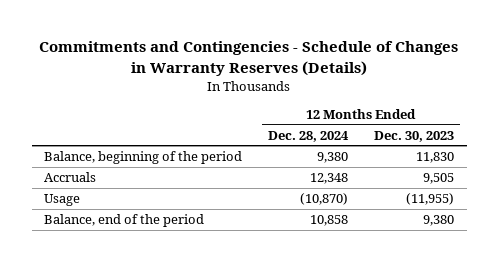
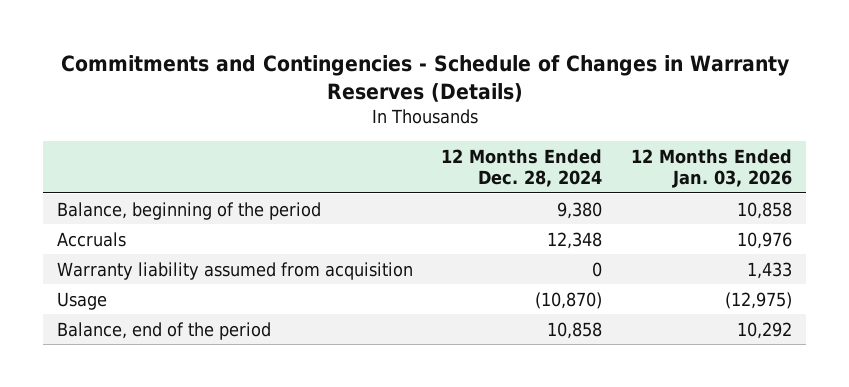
[374,130,455,142] Dec. 30, 2023 -> none
none -> [630,148,792,188] 12 Months Ended Jan. 03, 2026
none -> [57,261,414,280] Warranty liability assumed from acquisition

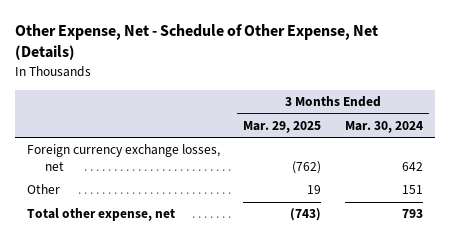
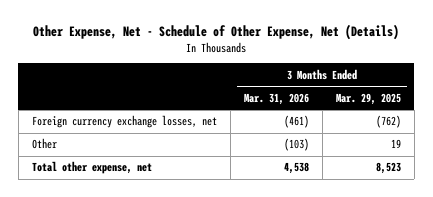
[344,120,423,133] Mar. 30, 2024 -> none
none -> [243,92,309,105] Mar. 31, 2026
[290,208,322,222] (743) -> [375,162,401,175] 8,523

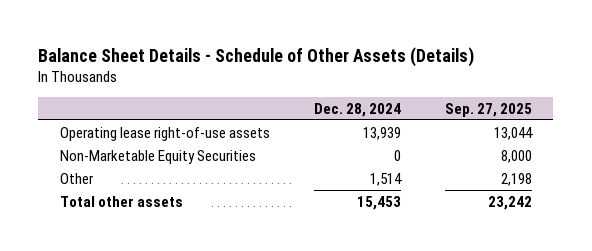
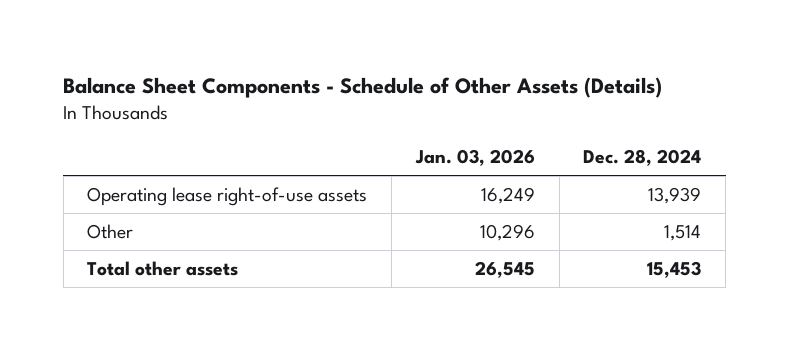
[38,46,475,67] Balance Sheet Details - Schedule of Other Assets (Details) -> [63,77,663,99] Balance Sheet Components - Schedule of Other Assets (Details)
[444,102,532,117] Sep. 27, 2025 -> none
none -> [414,149,535,167] Jan. 03, 2026
[59,149,256,164] Non-Marketable Equity Securities -> none

